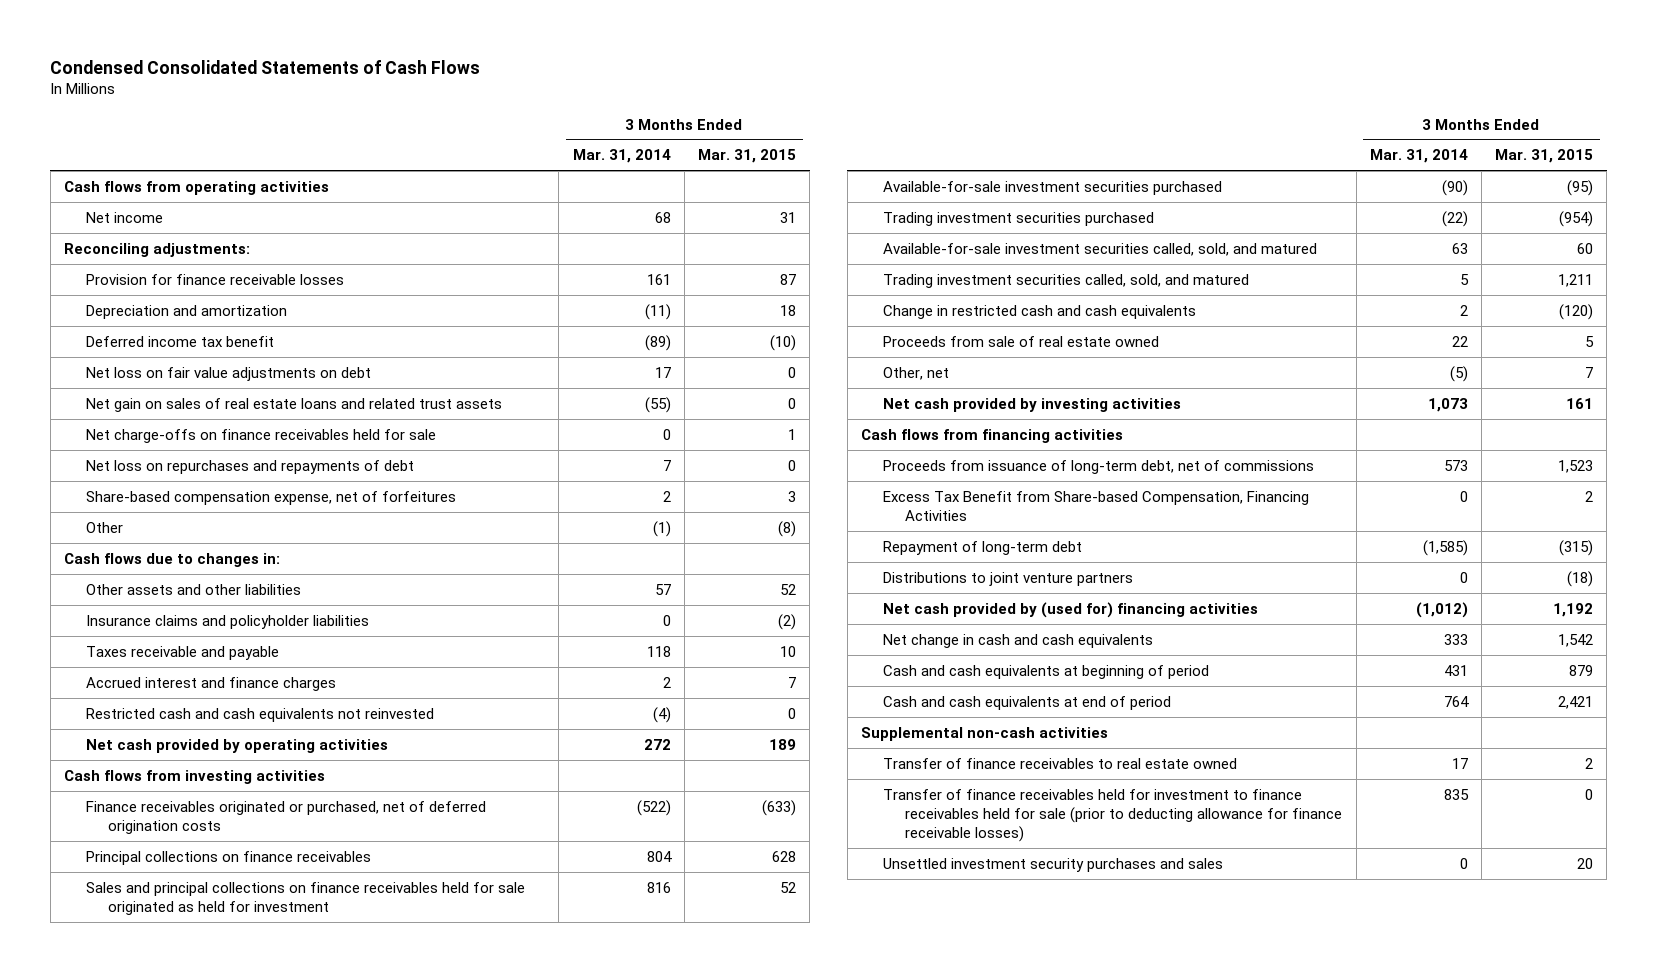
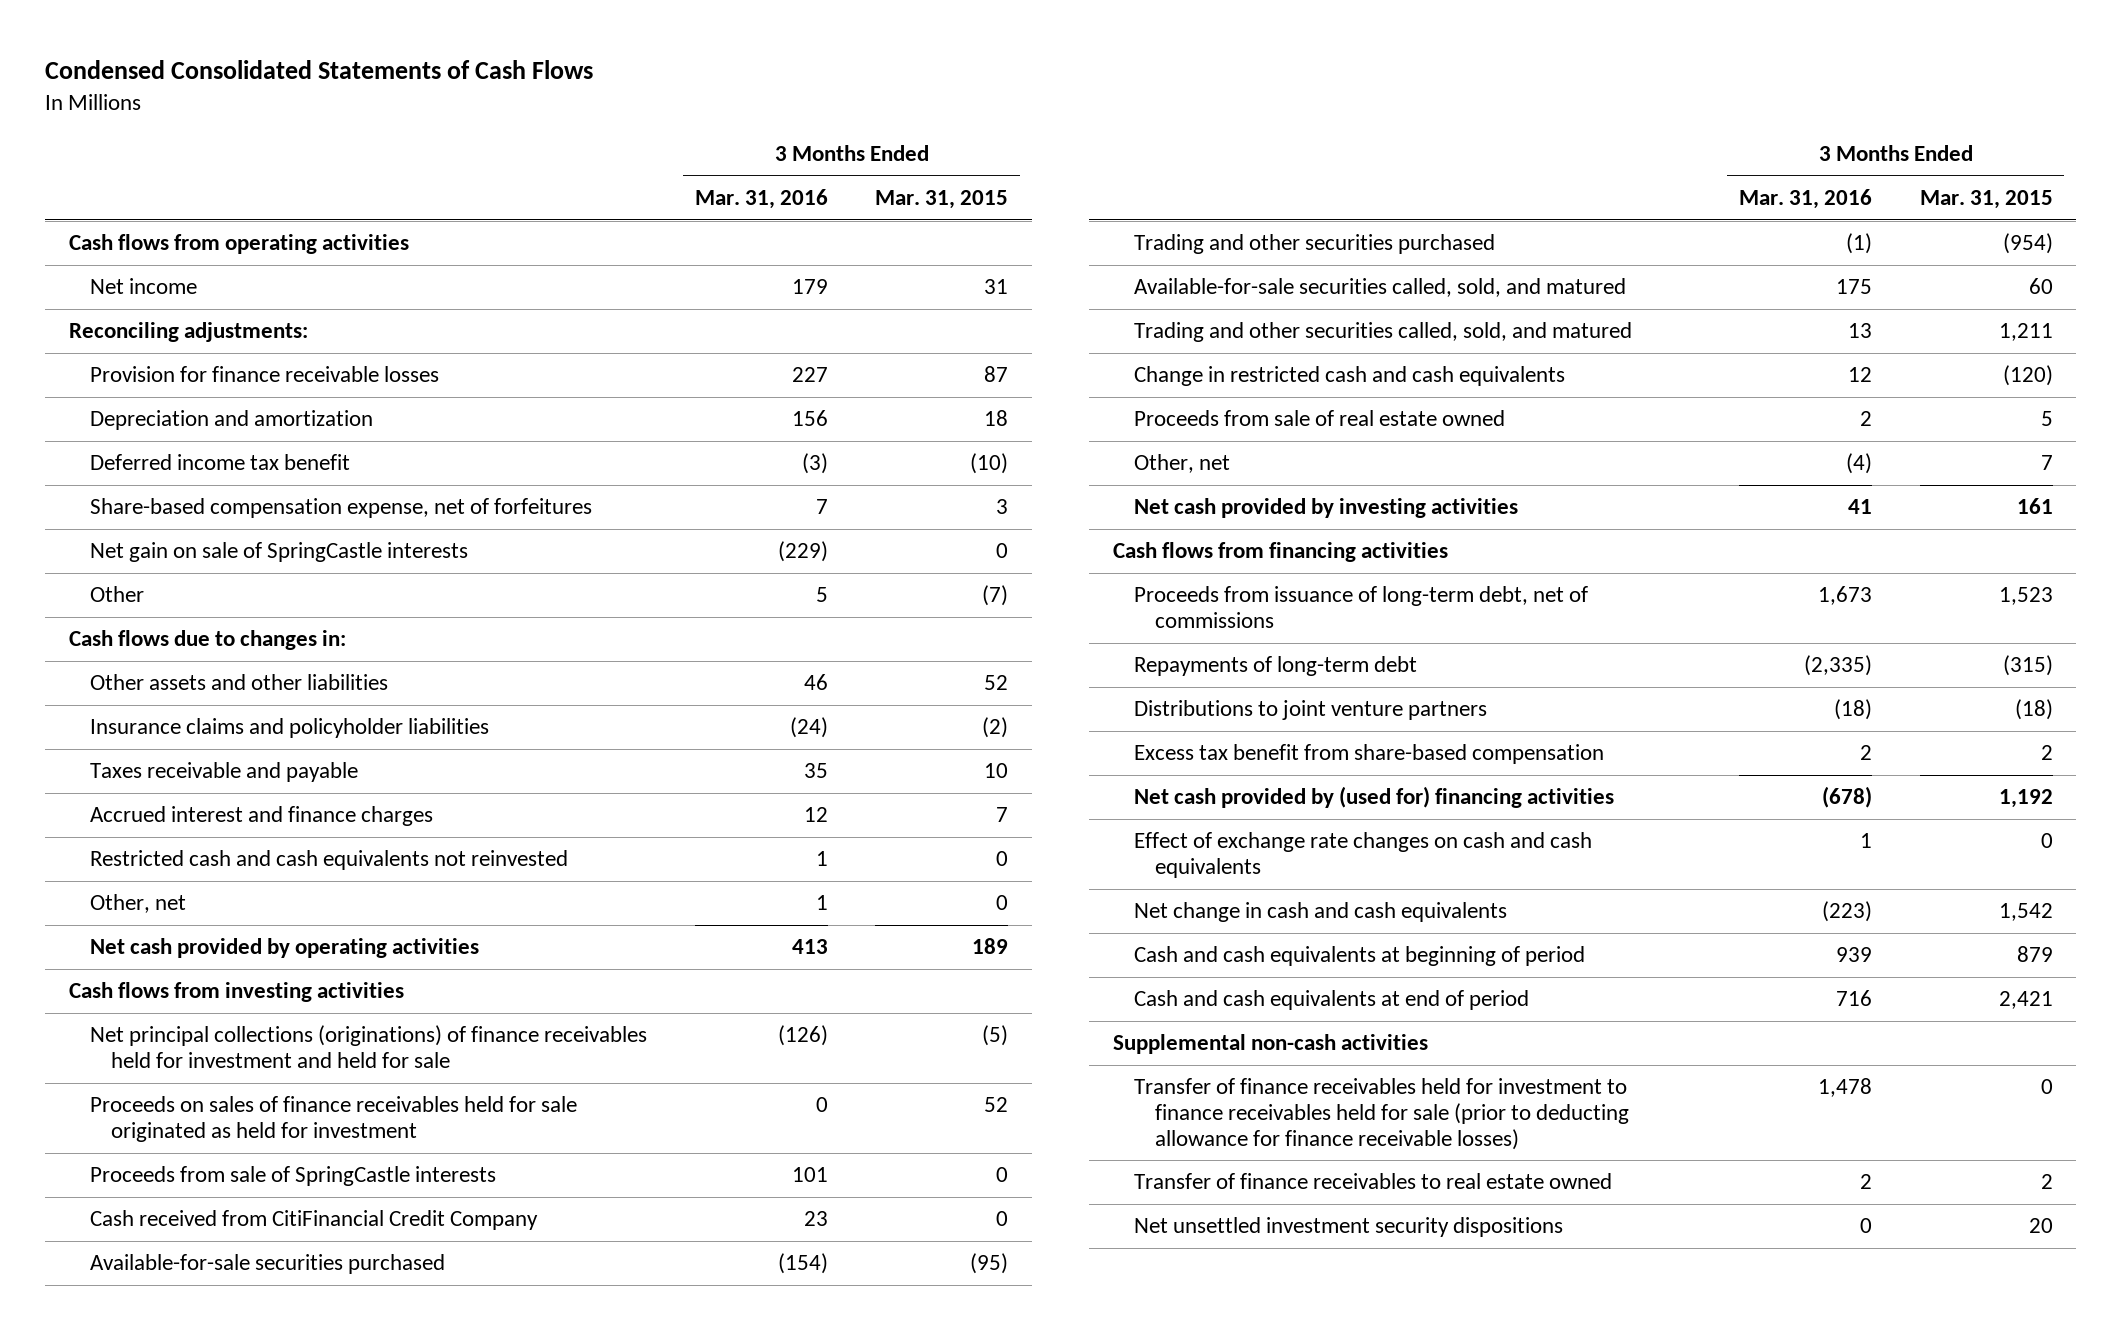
[572,149,671,164] Mar. 31, 2014 -> none
none -> [694,189,828,210] Mar. 31, 2016
[86,366,372,381] Net loss on fair value adjustments on debt -> none
[86,397,503,412] Net gain on sales of real estate loans and related trust assets -> none
[86,428,437,443] Net charge-offs on finance receivables held for sale -> none
[86,459,415,474] Net loss on repurchases and repayments of debt -> none
none -> [89,542,468,563] Net gain on sale of SpringCastle interests
[778,520,797,537] (8) -> [982,585,1009,607] (7)
none -> [89,894,186,914] Other, net
[86,850,372,865] Principal collections on finance receivables -> none
[86,800,487,835] Finance receivables originated or purchased, net of deferred origination costs -> [89,1025,647,1068] Net principal collections (originations) of finance receivables held for investment and held for sale
[762,799,797,816] (633) -> [982,1025,1009,1047] (5)
[86,881,526,916] Sales and principal collections on finance receivables held for sale originated as held for investment -> [89,1096,577,1142] Proceeds on sales of finance receivables held for sale originated as held for investment
none -> [89,1166,496,1187] Proceeds from sale of SpringCastle interests
none -> [89,1210,538,1231] Cash received from CitiFinancial Credit Company
[883,180,1223,195] Available-for-sale investment securities purchased -> [89,1254,445,1275] Available-for-sale securities purchased
[883,211,1155,226] Trading investment securities purchased -> [1133,234,1495,255] Trading and other securities purchased
[883,242,1318,256] Available-for-sale investment securities called, sold, and matured -> [1133,278,1626,298] Available-for-sale securities called, sold, and matured
[883,273,1250,288] Trading investment securities called, sold, and matured -> [1133,322,1632,343] Trading and other securities called, sold, and matured
[883,490,1310,522] Excess Tax Benefit from Share-based Compensation, Financing Activities -> none
[883,540,1083,555] Repayment of long-term debt -> [1133,656,1417,677] Repayments of long-term debt
none -> [1133,744,1604,765] Excess tax benefit from share-based compensation
none -> [1133,832,1592,878] Effect of exchange rate changes on cash and cash equivalents
[883,757,1238,769] Transfer of finance receivables to real estate owned -> [1133,1173,1612,1190] Transfer of finance receivables to real estate owned
[883,857,1224,872] Unsettled investment security purchases and sales -> [1133,1217,1563,1238] Net unsettled investment security dispositions

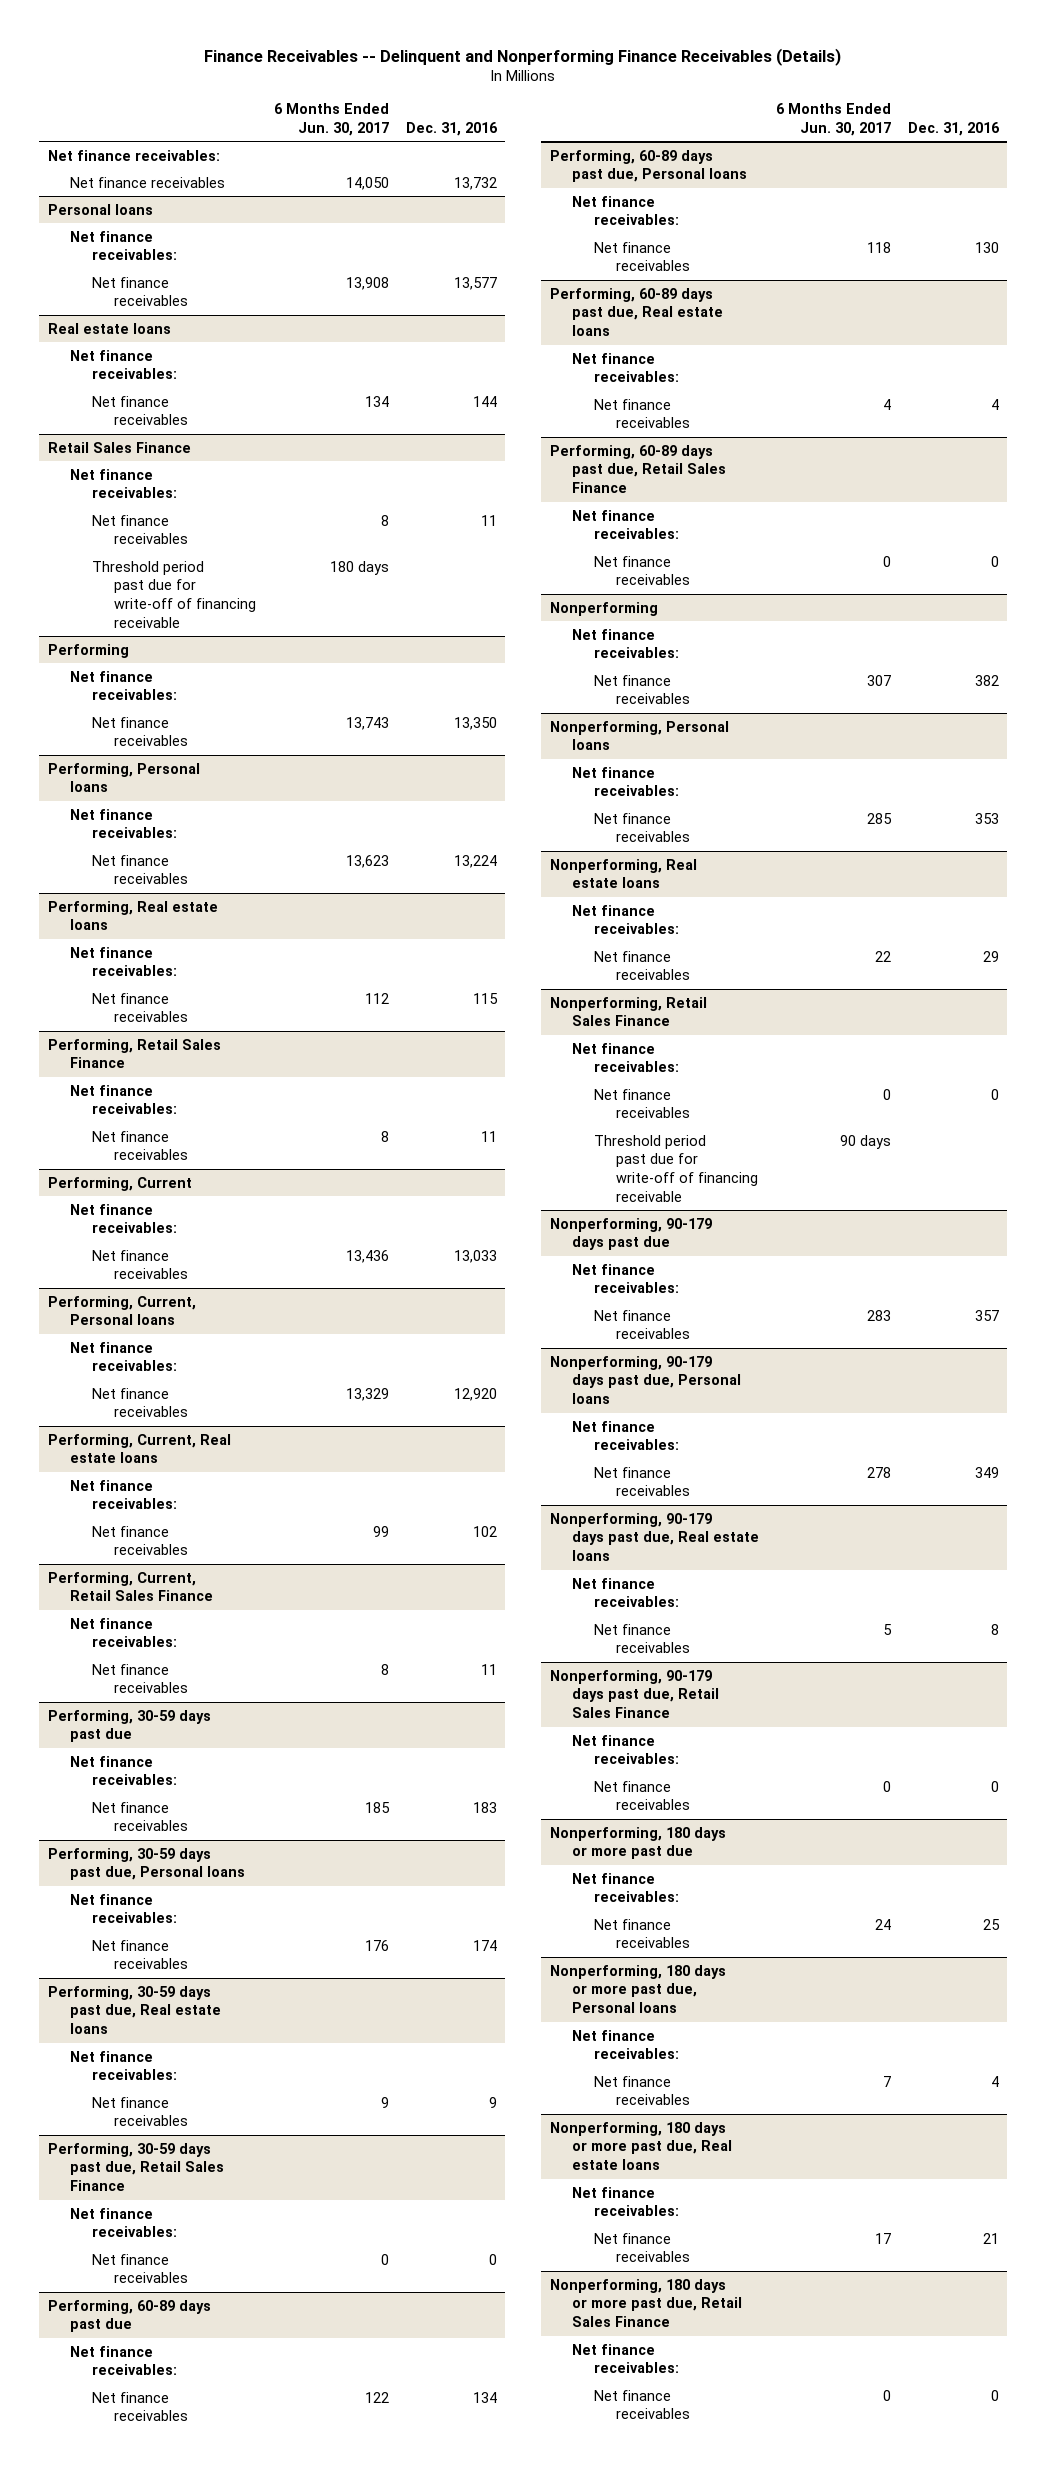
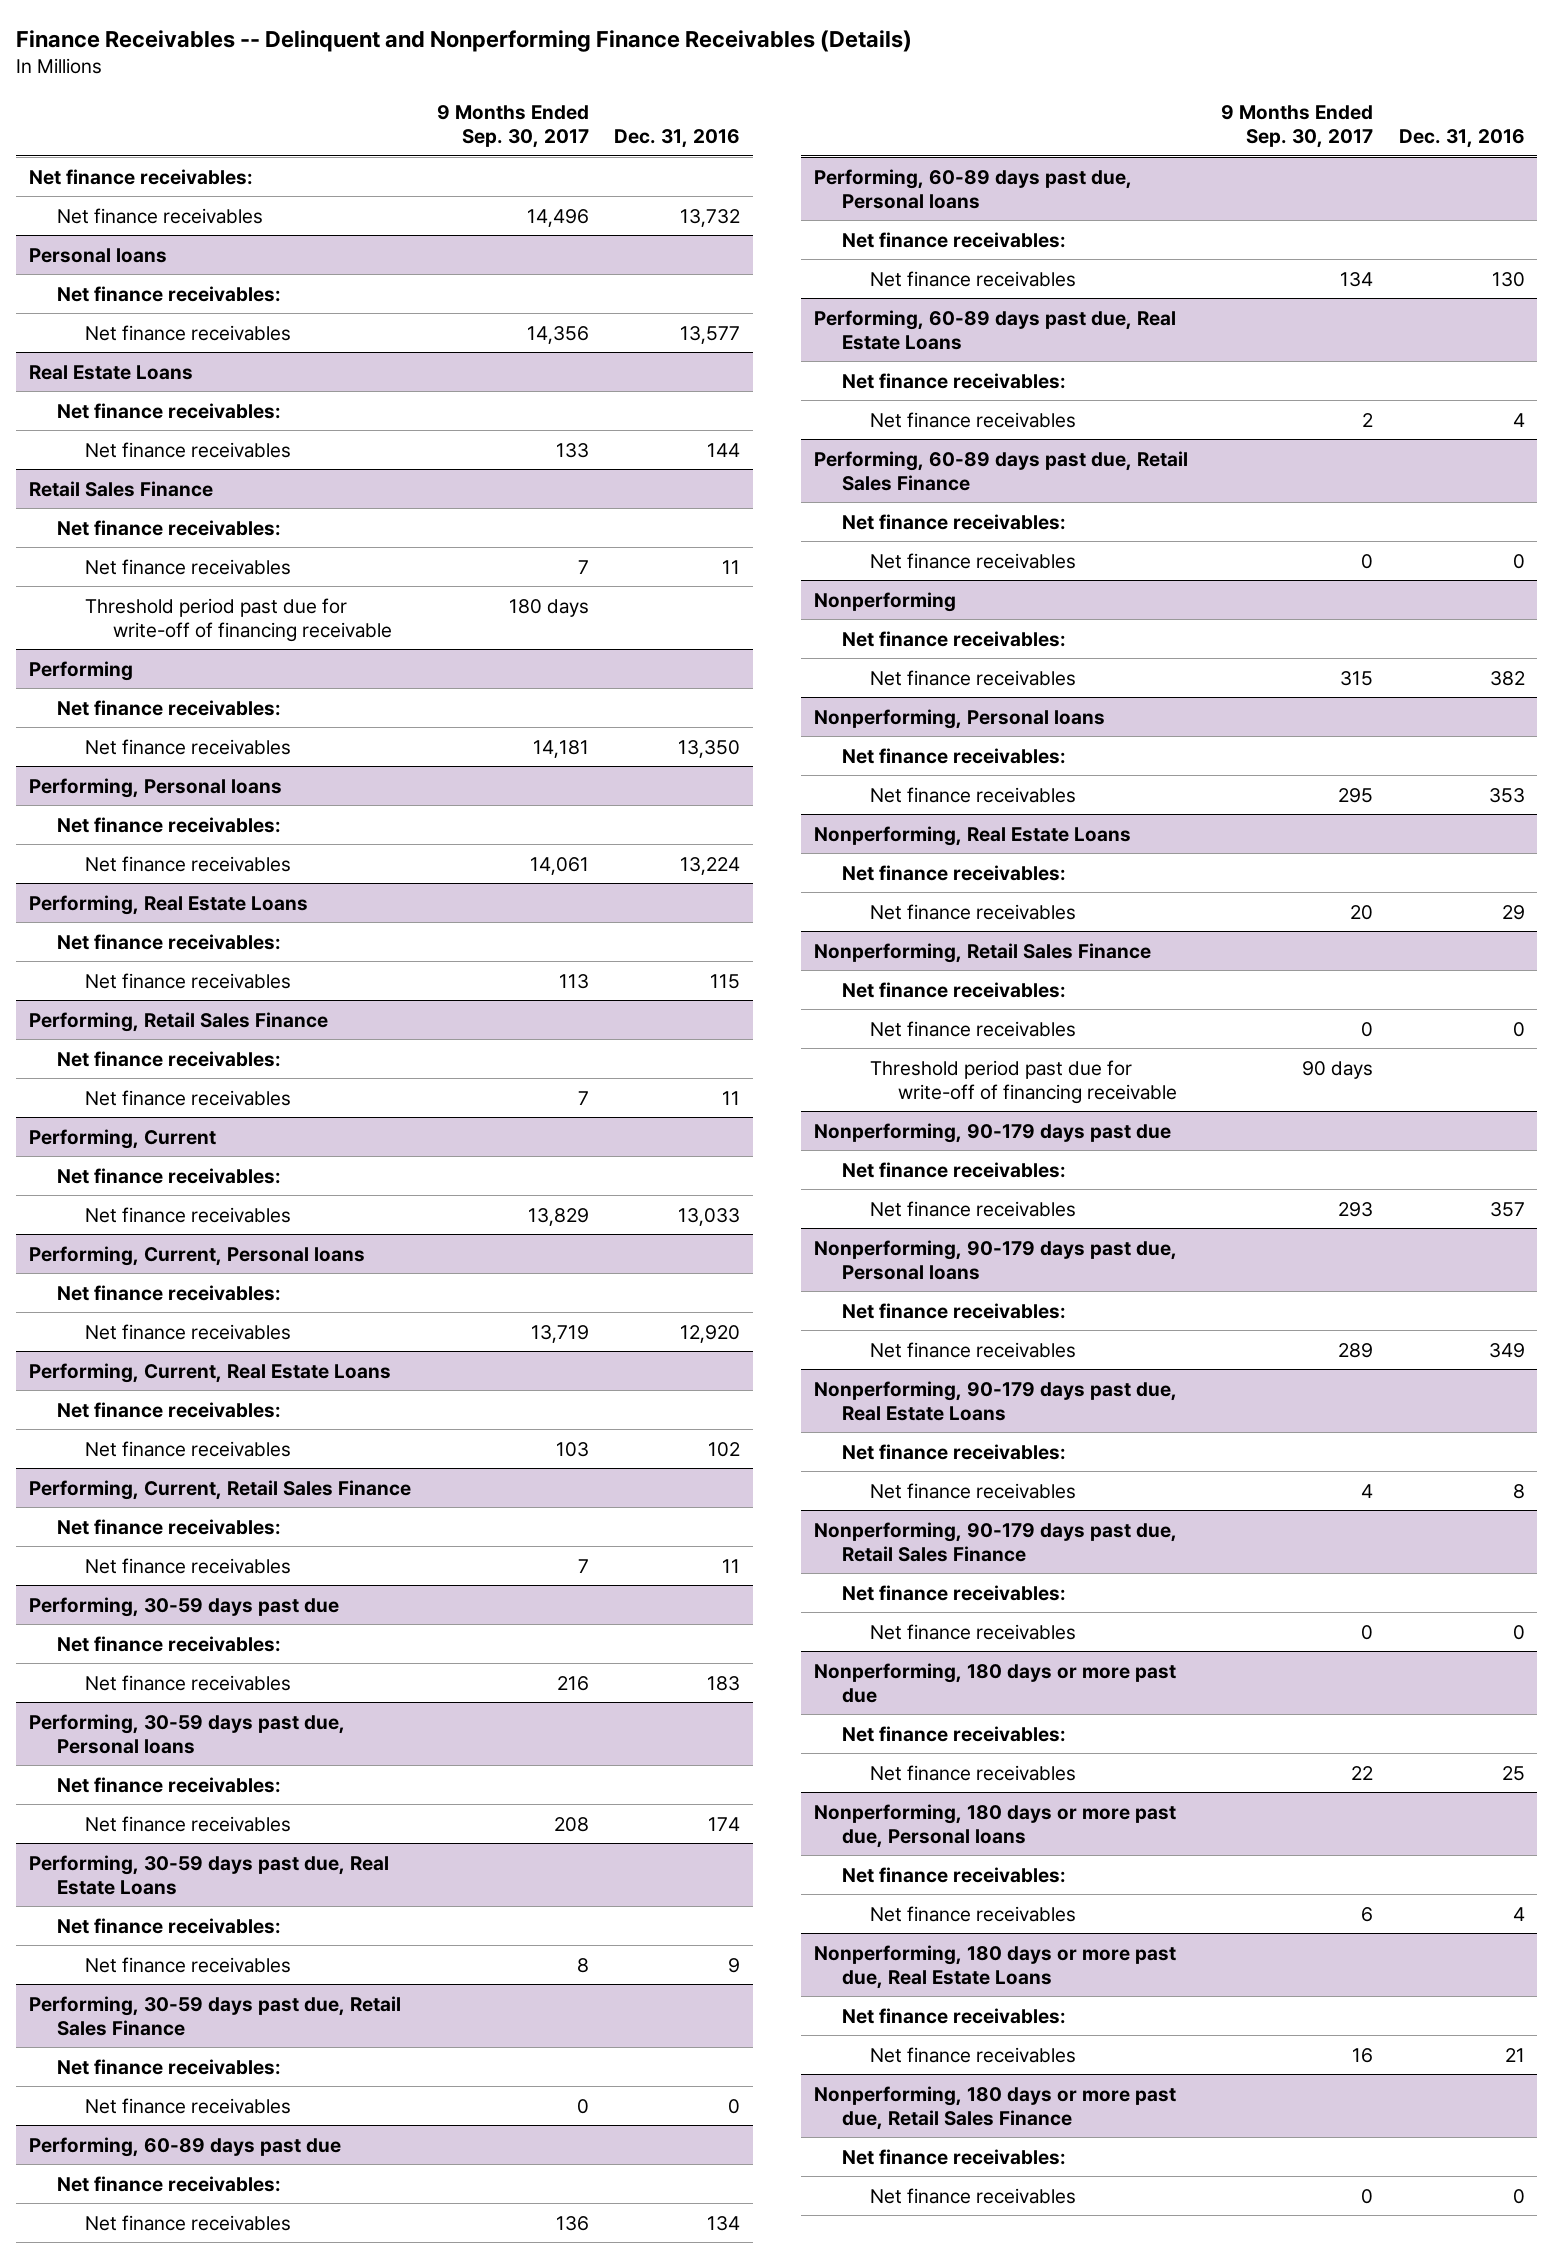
[273,103,389,136] 6 Months Ended Jun. 30, 2017 -> none
none -> [436,104,589,148] 9 Months Ended Sep. 30, 2017
[47,322,171,334] Real estate loans -> [29,364,194,380] Real Estate Loans
[47,900,218,931] Performing, Real estate loans -> [29,894,309,915] Performing, Real Estate Loans
[47,1433,231,1464] Performing, Current, Real estate loans -> [29,1362,392,1383] Performing, Current, Real Estate Loans
[47,1985,221,2035] Performing, 30-59 days past due, Real estate loans -> [29,1854,390,1895] Performing, 30-59 days past due, Real Estate Loans
[549,287,723,337] Performing, 60-89 days past due, Real estate loans -> [813,309,1176,350] Performing, 60-89 days past due, Real Estate Loans
[549,858,697,889] Nonperforming, Real estate loans -> [813,825,1131,846] Nonperforming, Real Estate Loans
[549,1512,759,1562] Nonperforming, 90-179 days past due, Real estate loans -> [813,1380,1177,1421] Nonperforming, 90-179 days past due, Real Estate Loans
[549,2121,732,2171] Nonperforming, 180 days or more past due, Real estate loans -> [813,1944,1176,1989] Nonperforming, 180 days or more past due, Real Estate Loans

